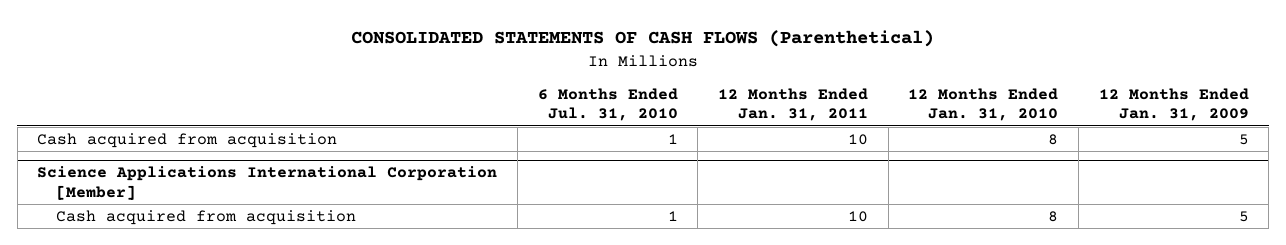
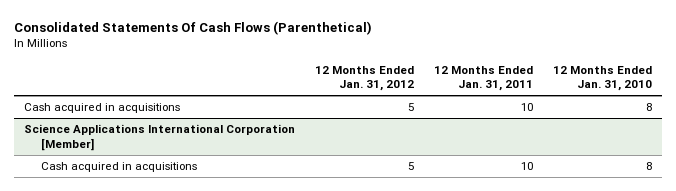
[351,30,935,48] CONSOLIDATED STATEMENTS OF CASH FLOWS (Parenthetical) -> [13,20,372,35] Consolidated Statements Of Cash Flows (Parenthetical)
[537,88,678,122] 6 Months Ended Jul. 31, 2010 -> none
[1098,88,1249,122] 12 Months Ended Jan. 31, 2009 -> none
none -> [315,65,415,92] 12 Months Ended Jan. 31, 2012
[37,132,338,148] Cash acquired from acquisition -> [23,103,180,114] Cash acquired in acquisitions
[55,209,356,225] Cash acquired from acquisition -> [41,162,198,173] Cash acquired in acquisitions

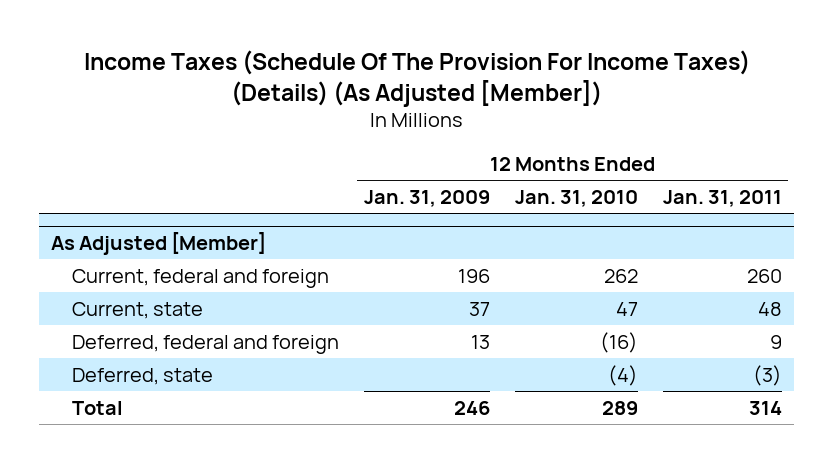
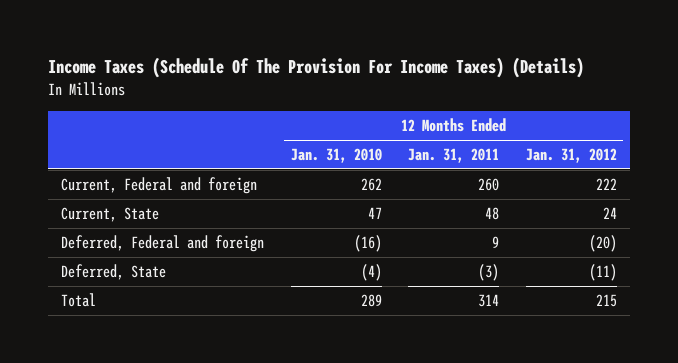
[83,49,750,107] Income Taxes (Schedule Of The Provision For Income Taxes) (Details) (As Adjusted [Member]) -> [47,57,584,79] Income Taxes (Schedule Of The Provision For Income Taxes) (Details)
[363,189,490,207] Jan. 31, 2009 -> none
none -> [525,148,617,164] Jan. 31, 2012
[51,232,267,256] As Adjusted [Member] -> none
[71,268,329,288] Current, federal and foreign -> [61,177,258,195] Current, Federal and foreign
[71,301,203,319] Current, state -> [61,207,160,223] Current, State
[71,334,339,354] Deferred, federal and foreign -> [61,235,265,253] Deferred, Federal and foreign
[71,367,213,385] Deferred, state -> [61,264,167,281] Deferred, State

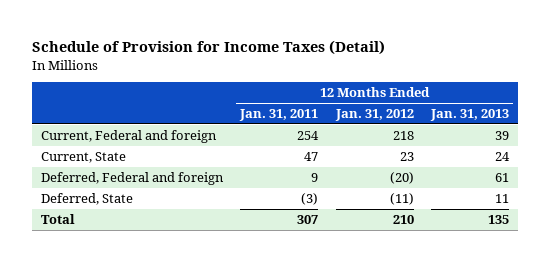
[47,57,584,79] Income Taxes (Schedule Of The Provision For Income Taxes) (Details) -> [32,40,386,56] Schedule of Provision for Income Taxes (Detail)
[290,148,382,164] Jan. 31, 2010 -> none
none -> [430,108,510,121] Jan. 31, 2013
[478,178,500,192] 260 -> [297,130,320,140] 254
[595,178,617,191] 222 -> [392,130,414,140] 218
[485,207,500,221] 48 -> [304,151,319,161] 47
[602,207,617,220] 24 -> [399,151,414,161] 23
[478,294,500,308] 314 -> [297,214,319,224] 307
[595,294,617,308] 215 -> [392,214,414,224] 210

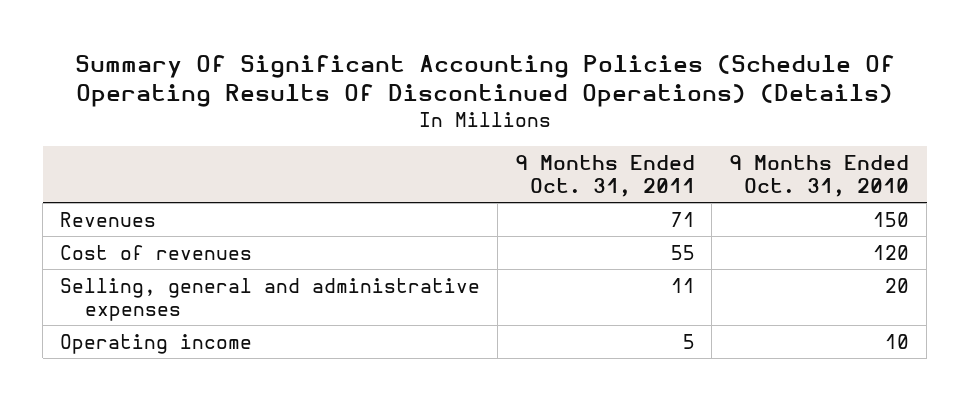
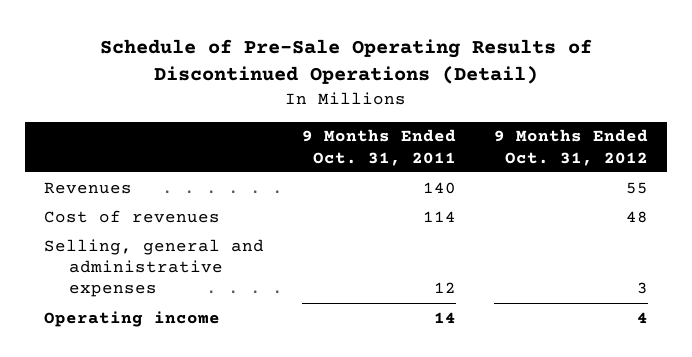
[74,54,895,108] Summary Of Significant Accounting Policies (Schedule Of Operating Results Of Discontinued Operations) (Details) -> [99,38,592,85] Schedule of Pre-Sale Operating Results of Discontinued Operations (Detail)
[729,154,910,197] 9 Months Ended Oct. 31, 2010 -> none
none -> [493,129,648,166] 9 Months Ended Oct. 31, 2012
[670,211,695,227] 71 -> [422,181,456,194] 140
[670,244,695,260] 55 -> [422,210,456,222] 114
[670,277,695,293] 11 -> [433,282,456,294] 12
[682,333,695,349] 5 -> [433,311,456,323] 14

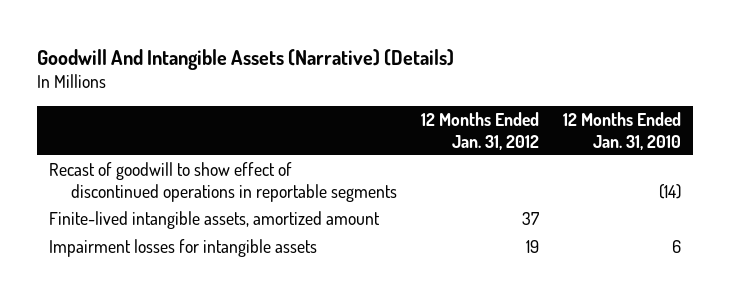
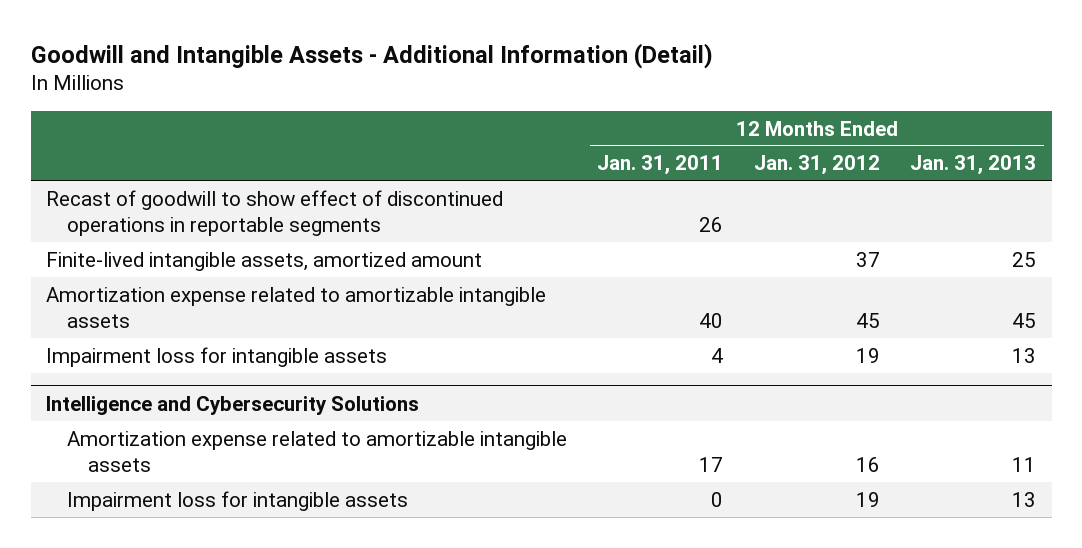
[37,48,455,70] Goodwill And Intangible Assets (Narrative) (Details) -> [30,42,713,69] Goodwill and Intangible Assets - Additional Information (Detail)
[562,111,681,150] 12 Months Ended Jan. 31, 2010 -> none
none -> [597,155,724,176] Jan. 31, 2011
none -> [910,155,1037,176] Jan. 31, 2013
none -> [45,286,546,328] Amortization expense related to amortizable intangible assets
[49,239,318,258] Impairment losses for intangible assets -> [45,346,387,367] Impairment loss for intangible assets
none -> [45,395,419,415] Intelligence and Cybersecurity Solutions
none -> [66,430,567,472] Amortization expense related to amortizable intangible assets
none -> [66,490,408,511] Impairment loss for intangible assets

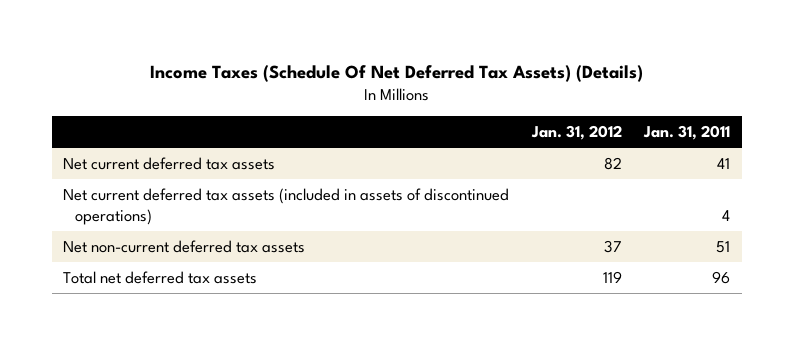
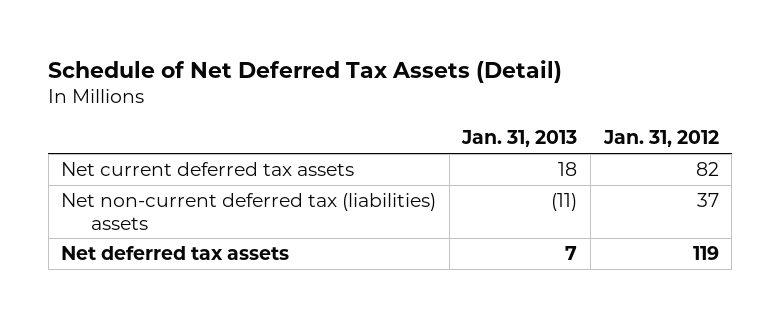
[149,64,643,82] Income Taxes (Schedule Of Net Deferred Tax Assets) (Details) -> [48,59,563,83] Schedule of Net Deferred Tax Assets (Detail)
[643,124,731,140] Jan. 31, 2011 -> none
none -> [461,130,578,148] Jan. 31, 2013
[63,188,510,225] Net current deferred tax assets (included in assets of discontinued operations) -> none
[63,240,306,254] Net non-current deferred tax assets -> [61,192,437,230] Net non-current deferred tax (liabilities) assets
[63,271,258,285] Total net deferred tax assets -> [61,245,290,260] Net deferred tax assets

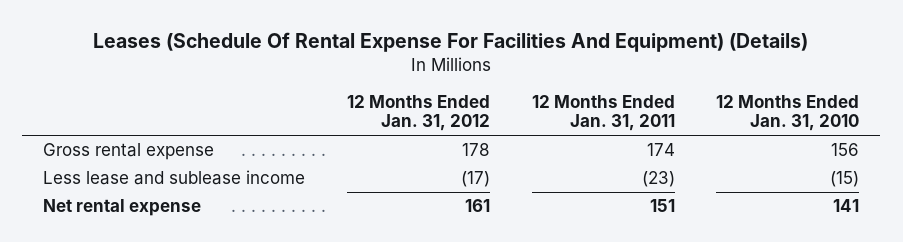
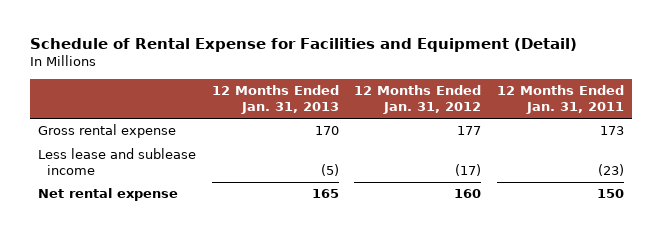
[93,32,809,53] Leases (Schedule Of Rental Expense For Facilities And Equipment) (Details) -> [30,38,578,53] Schedule of Rental Expense for Facilities and Equipment (Detail)
[716,94,860,132] 12 Months Ended Jan. 31, 2010 -> none
none -> [211,85,339,114] 12 Months Ended Jan. 31, 2013
[461,142,490,156] 178 -> [457,126,482,136] 177
[646,142,675,156] 174 -> [599,126,624,136] 173
[464,198,490,212] 161 -> [454,189,482,199] 160
[649,198,675,212] 151 -> [596,189,624,199] 150

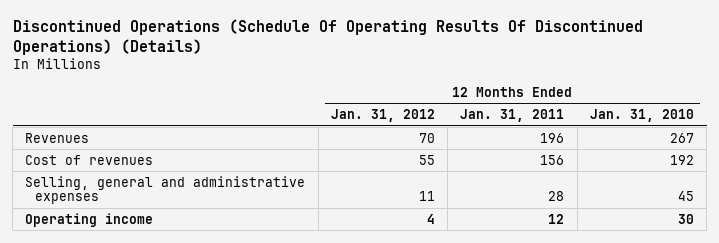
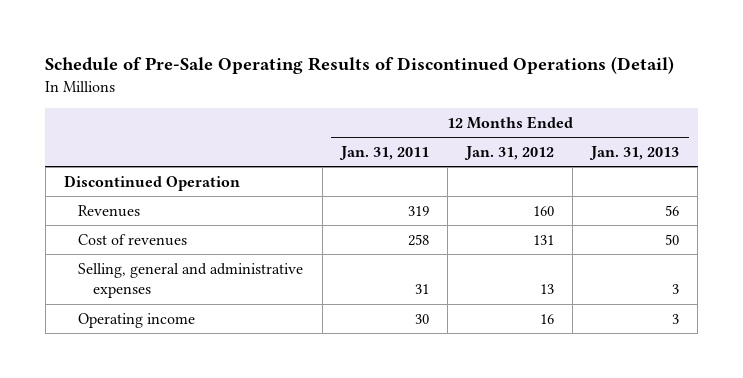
[12,19,643,55] Discontinued Operations (Schedule Of Operating Results Of Discontinued Operations) (Details) -> [45,56,675,75] Schedule of Pre-Sale Operating Results of Discontinued Operations (Detail)
[589,109,694,123] Jan. 31, 2010 -> none
none -> [589,145,680,160] Jan. 31, 2013
none -> [64,174,241,191] Discontinued Operation
[418,132,435,143] 70 -> [532,205,554,216] 160
[540,132,565,143] 196 -> [407,205,429,216] 319
[418,154,435,165] 55 -> [532,234,554,245] 131
[540,154,565,165] 156 -> [407,233,429,246] 258
[418,191,435,202] 11 -> [539,284,554,295] 13
[548,191,565,202] 28 -> [414,284,429,295] 31
[426,213,435,224] 4 -> [539,313,554,324] 16
[548,213,565,224] 12 -> [414,313,429,324] 30

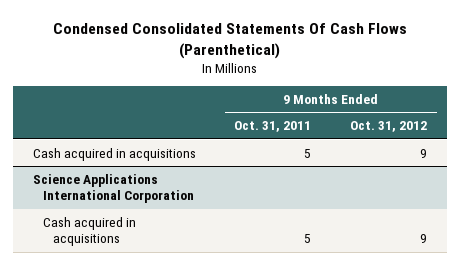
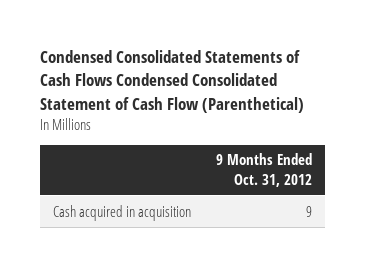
[52,22,407,59] Condensed Consolidated Statements Of Cash Flows (Parenthetical) -> [40,50,305,113] Condensed Consolidated Statements of Cash Flows Condensed Consolidated Statement of Cash Flow (Parenthetical)
[234,121,312,133] Oct. 31, 2011 -> none
[32,173,194,204] Science Applications International Corporation -> none
[42,216,136,247] Cash acquired in acquisitions -> none
[32,147,196,161] Cash acquired in acquisitions -> [52,204,191,221] Cash acquired in acquisition

